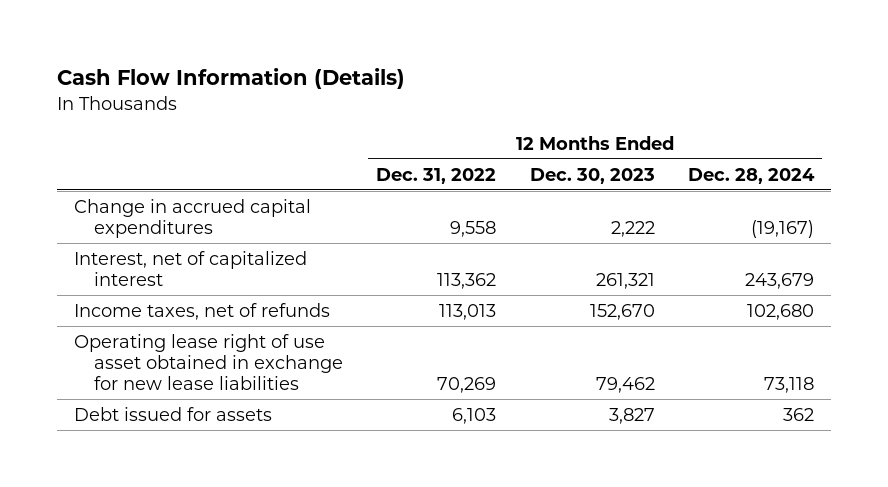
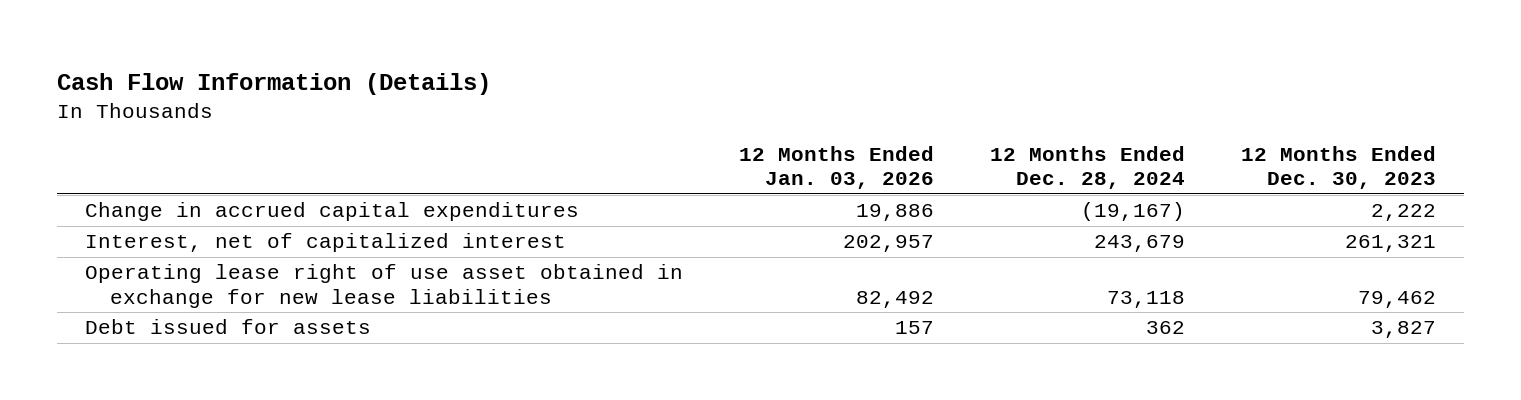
[376,167,497,184] Dec. 31, 2022 -> none
none -> [739,145,935,190] 12 Months Ended Jan. 03, 2026
[73,302,330,320] Income taxes, net of refunds -> none

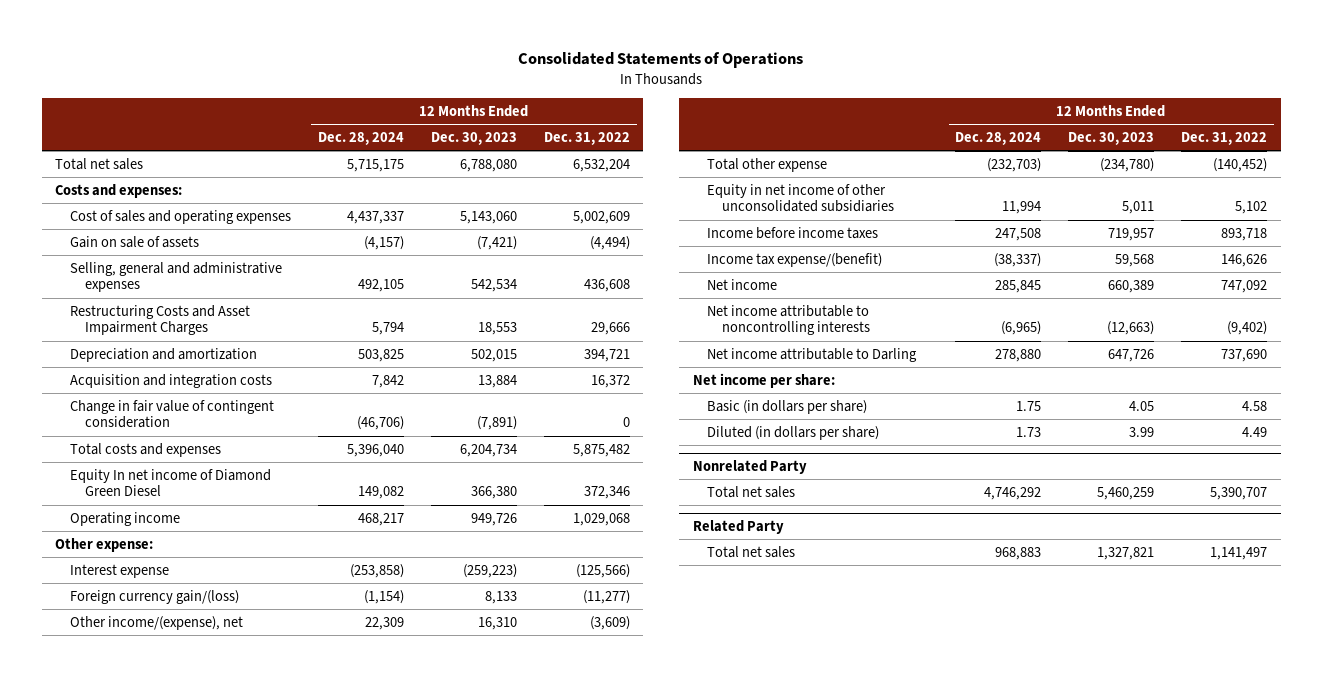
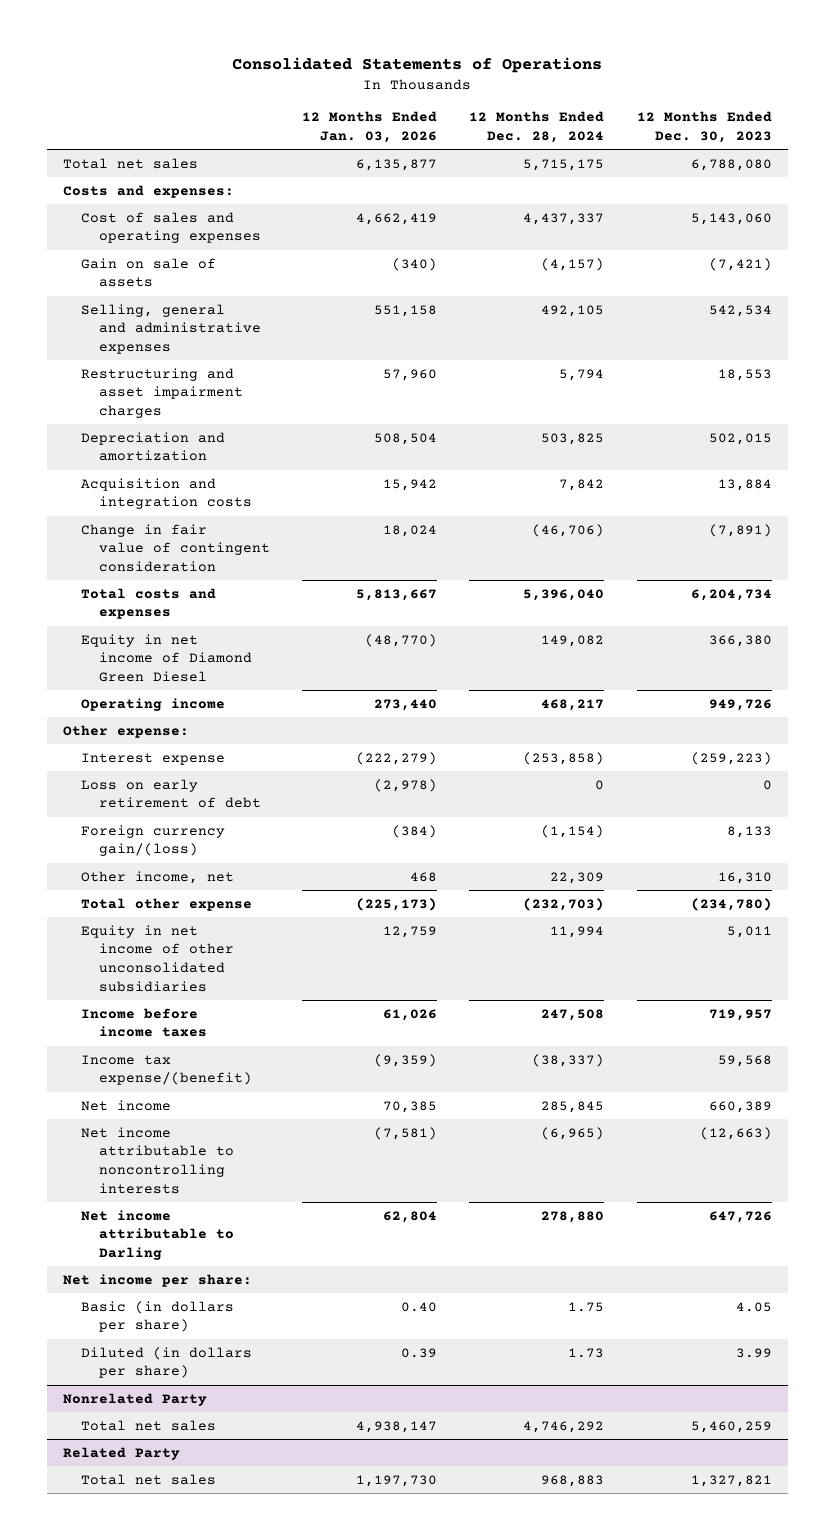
[543,131,630,145] Dec. 31, 2022 -> none
none -> [302,111,438,143] 12 Months Ended Jan. 03, 2026
[69,304,250,336] Restructuring Costs and Asset Impairment Charges -> [80,367,243,419] Restructuring and asset impairment charges
[69,468,271,497] Equity In net income of Diamond Green Diesel -> [80,633,252,683] Equity in net income of Diamond Green Diesel
none -> [80,778,261,809] Loss on early retirement of debt
[69,615,243,630] Other income/(expense), net -> [80,870,234,884] Other income, net

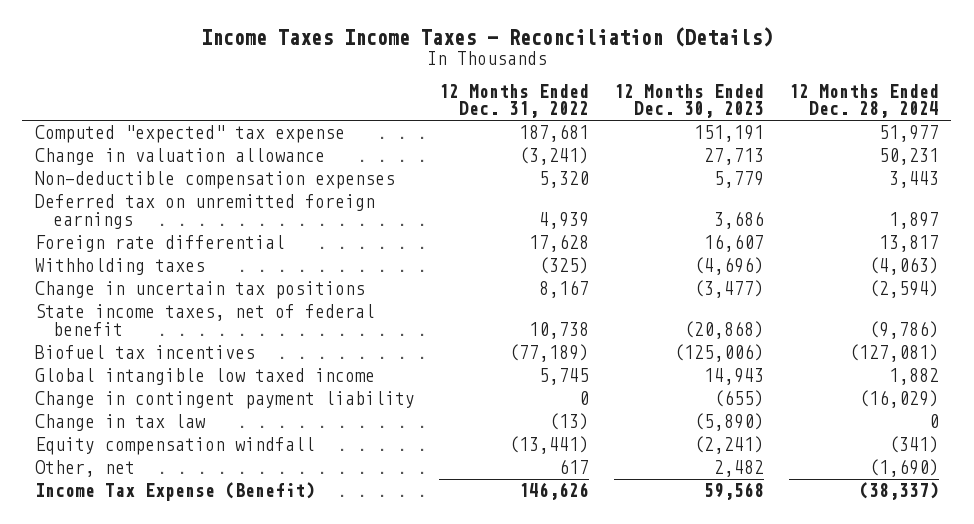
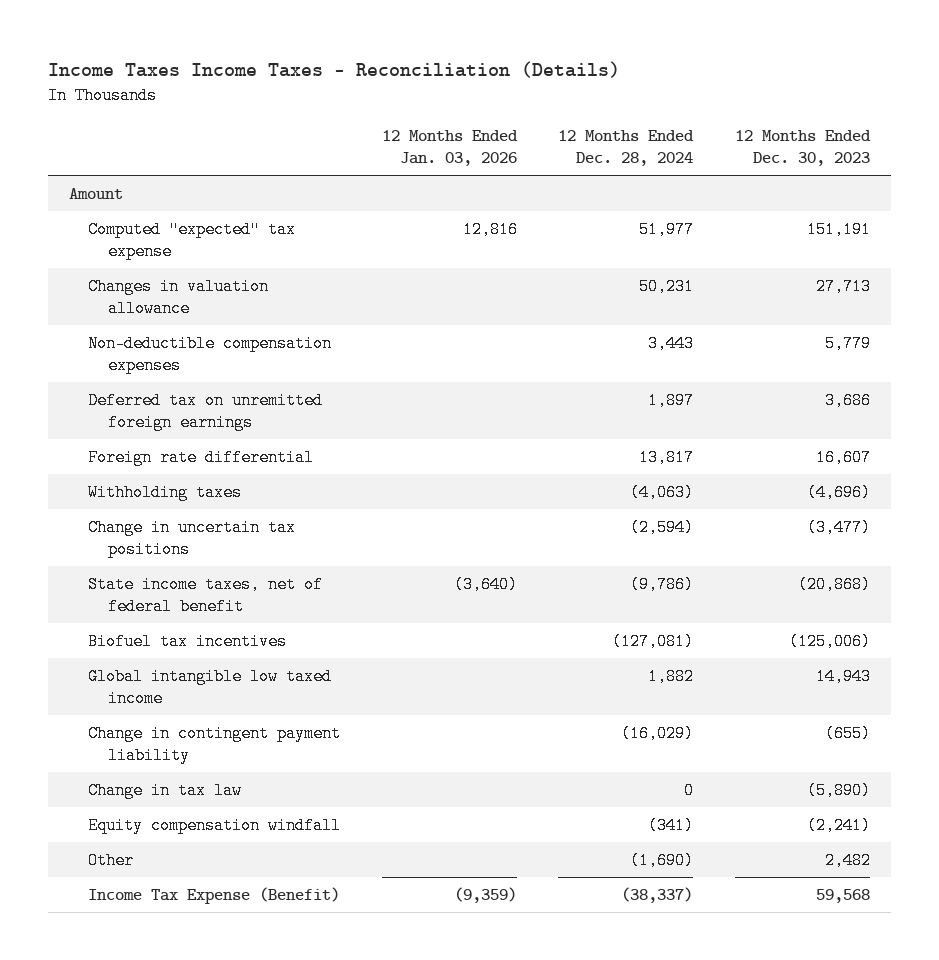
[439,83,590,119] 12 Months Ended Dec. 31, 2022 -> none
none -> [381,129,518,167] 12 Months Ended Jan. 03, 2026
none -> [69,187,124,199] Amount
[34,148,325,166] Change in valuation allowance -> [88,277,270,318] Changes in valuation allowance
[34,460,135,478] Other, net -> [88,851,135,869] Other

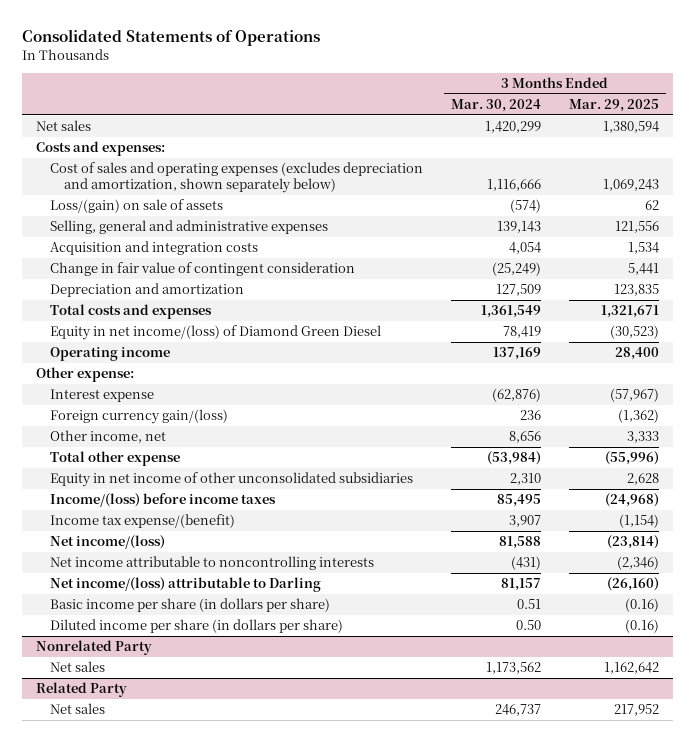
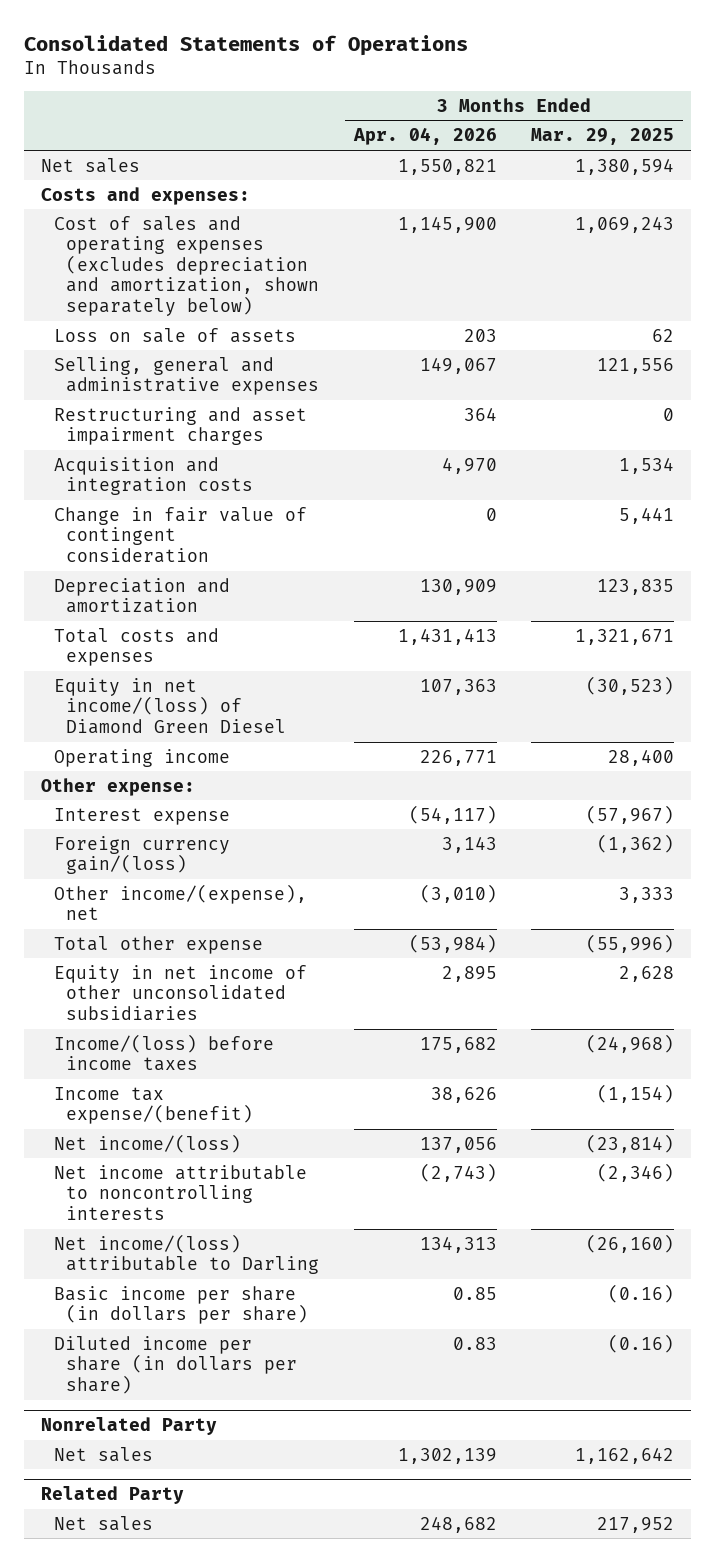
[451,99,542,113] Mar. 30, 2024 -> none
none -> [352,127,497,146] Apr. 04, 2026
[50,199,224,214] Loss/(gain) on sale of assets -> [53,327,296,343] Loss on sale of assets
none -> [53,406,307,446] Restructuring and asset impairment charges
[50,430,167,444] Other income, net -> [53,883,307,921] Other income/(expense), net

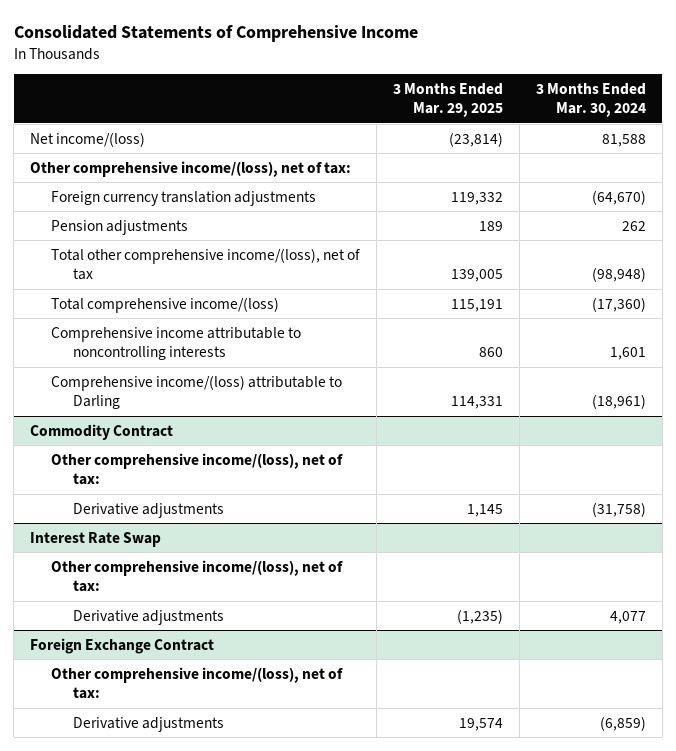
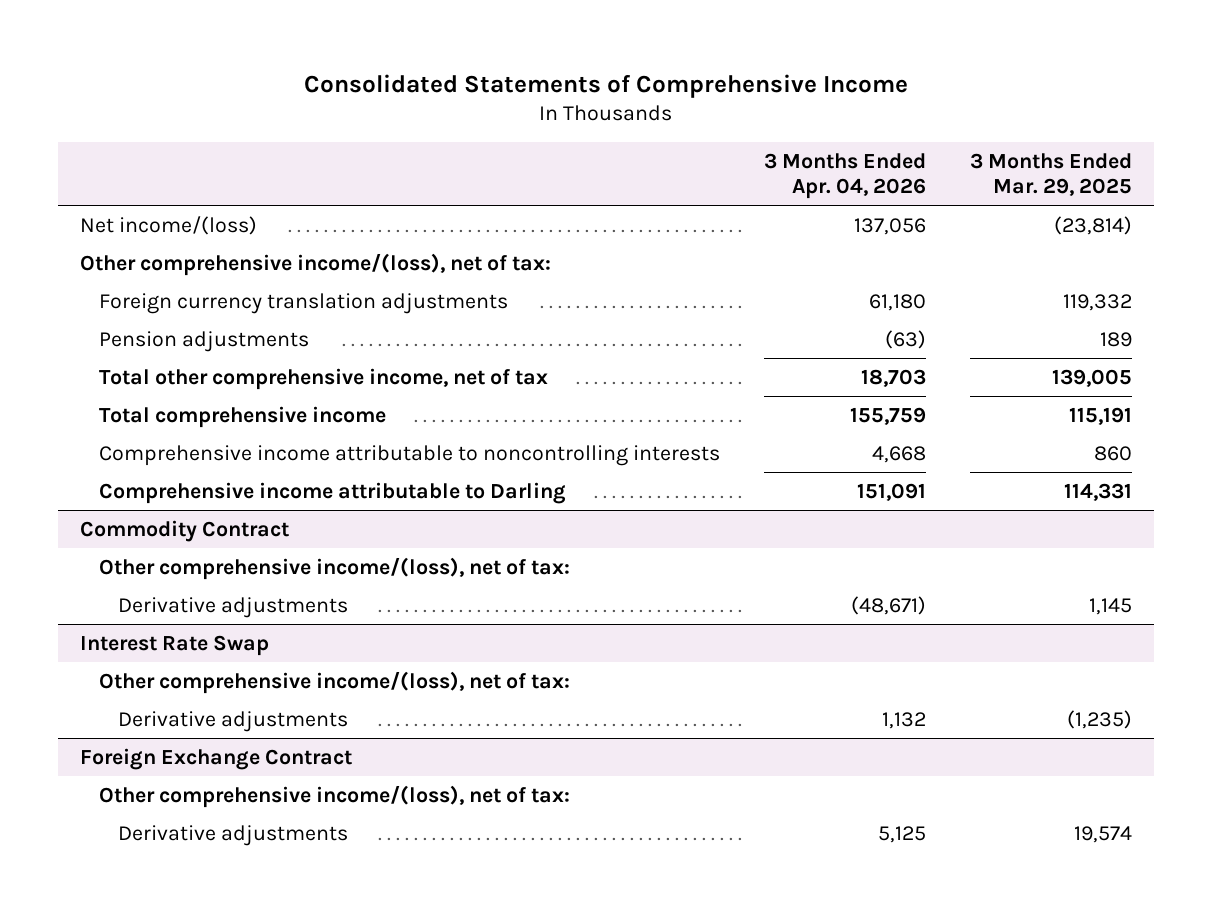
[535,83,646,118] 3 Months Ended Mar. 30, 2024 -> none
none -> [764,152,927,199] 3 Months Ended Apr. 04, 2026
[51,247,361,280] Total other comprehensive income/(loss), net of tax -> [99,367,549,390] Total other comprehensive income, net of tax
[51,296,280,313] Total comprehensive income/(loss) -> [99,405,387,428] Total comprehensive income
[51,374,343,409] Comprehensive income/(loss) attributable to Darling -> [99,481,567,504] Comprehensive income attributable to Darling

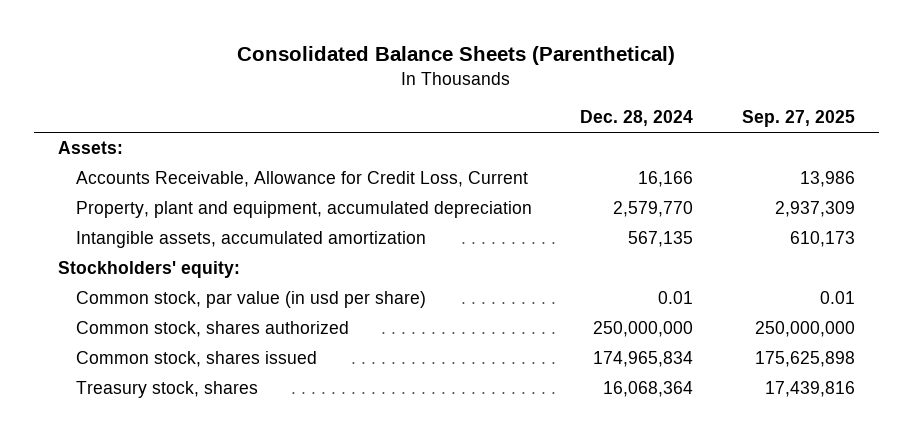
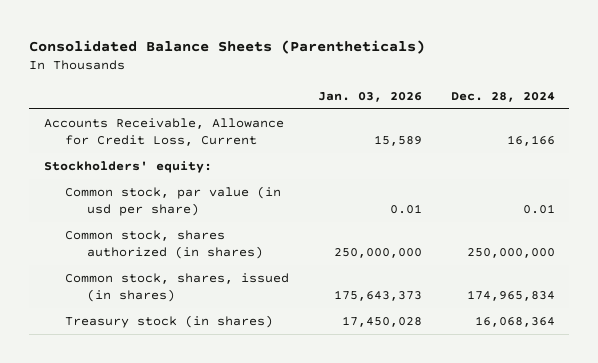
[237,45,676,65] Consolidated Balance Sheets (Parenthetical) -> [29,39,426,54] Consolidated Balance Sheets (Parentheticals)
[741,110,855,128] Sep. 27, 2025 -> none
none -> [317,91,422,102] Jan. 03, 2026
[57,141,123,155] Assets: -> none
[75,201,532,219] Property, plant and equipment, accumulated depreciation -> none
[75,231,426,249] Intangible assets, accumulated amortization -> none
[75,321,349,338] Common stock, shares authorized -> [65,230,263,260] Common stock, shares authorized (in shares)
[75,351,317,368] Common stock, shares issued -> [65,273,290,303] Common stock, shares, issued (in shares)
[75,381,258,399] Treasury stock, shares -> [65,315,274,329] Treasury stock (in shares)

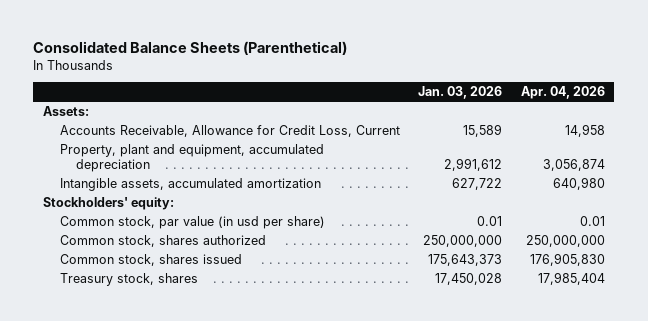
[29,39,426,54] Consolidated Balance Sheets (Parentheticals) -> [33,40,348,55] Consolidated Balance Sheets (Parenthetical)
[450,91,555,102] Dec. 28, 2024 -> none
none -> [520,86,605,100] Apr. 04, 2026
none -> [42,106,89,117] Assets:
none -> [59,144,324,172] Property, plant and equipment, accumulated depreciation
none -> [59,178,321,192] Intangible assets, accumulated amortization
[65,230,263,260] Common stock, shares authorized (in shares) -> [59,235,266,248] Common stock, shares authorized
[65,273,290,303] Common stock, shares, issued (in shares) -> [59,254,242,267] Common stock, shares issued
[65,315,274,329] Treasury stock (in shares) -> [59,273,198,287] Treasury stock, shares

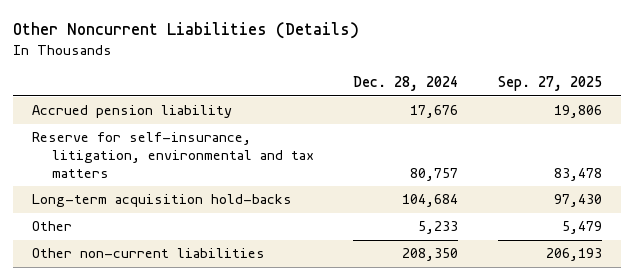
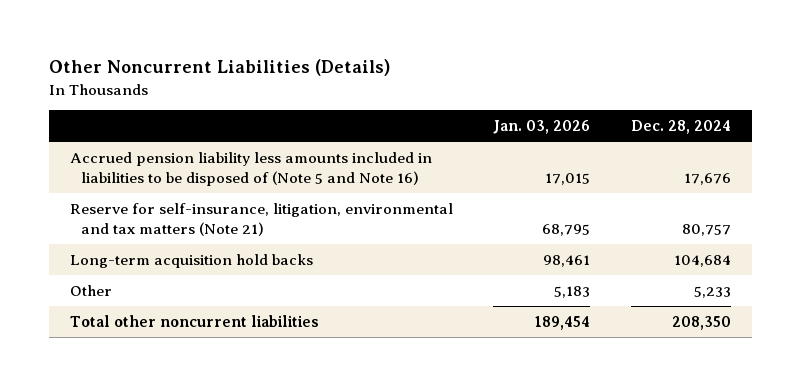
[497,76,602,92] Sep. 27, 2025 -> none
none -> [493,120,591,135] Jan. 03, 2026
[32,105,233,119] Accrued pension liability -> [69,151,432,186] Accrued pension liability less amounts included in liabilities to be disposed of (Note 5 and Note 16)
[32,132,315,179] Reserve for self-insurance, litigation, environmental and tax matters -> [69,202,453,236] Reserve for self-insurance, litigation, environmental and tax matters (Note 21)
[32,194,293,208] Long-term acquisition hold-backs -> [69,253,313,268] Long-term acquisition hold backs
[32,248,266,259] Other non-current liabilities -> [69,314,319,327] Total other noncurrent liabilities

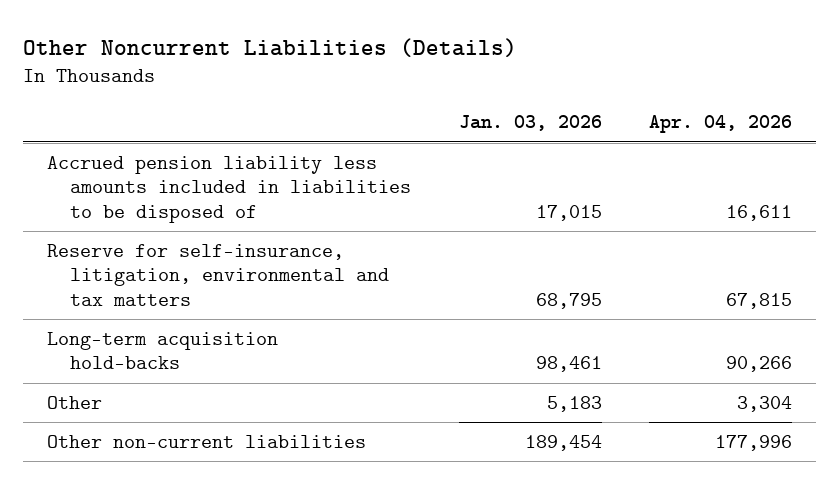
[631,120,732,135] Dec. 28, 2024 -> none
none -> [649,115,793,134] Apr. 04, 2026
[69,151,432,186] Accrued pension liability less amounts included in liabilities to be disposed of (Note 5 and Note 16) -> [46,155,412,223] Accrued pension liability less amounts included in liabilities to be disposed of
[69,202,453,236] Reserve for self-insurance, litigation, environmental and tax matters (Note 21) -> [46,243,390,306] Reserve for self-insurance, litigation, environmental and tax matters
[69,253,313,268] Long-term acquisition hold backs -> [46,331,278,370] Long-term acquisition hold-backs
[69,314,319,327] Total other noncurrent liabilities -> [46,434,366,448] Other non-current liabilities

